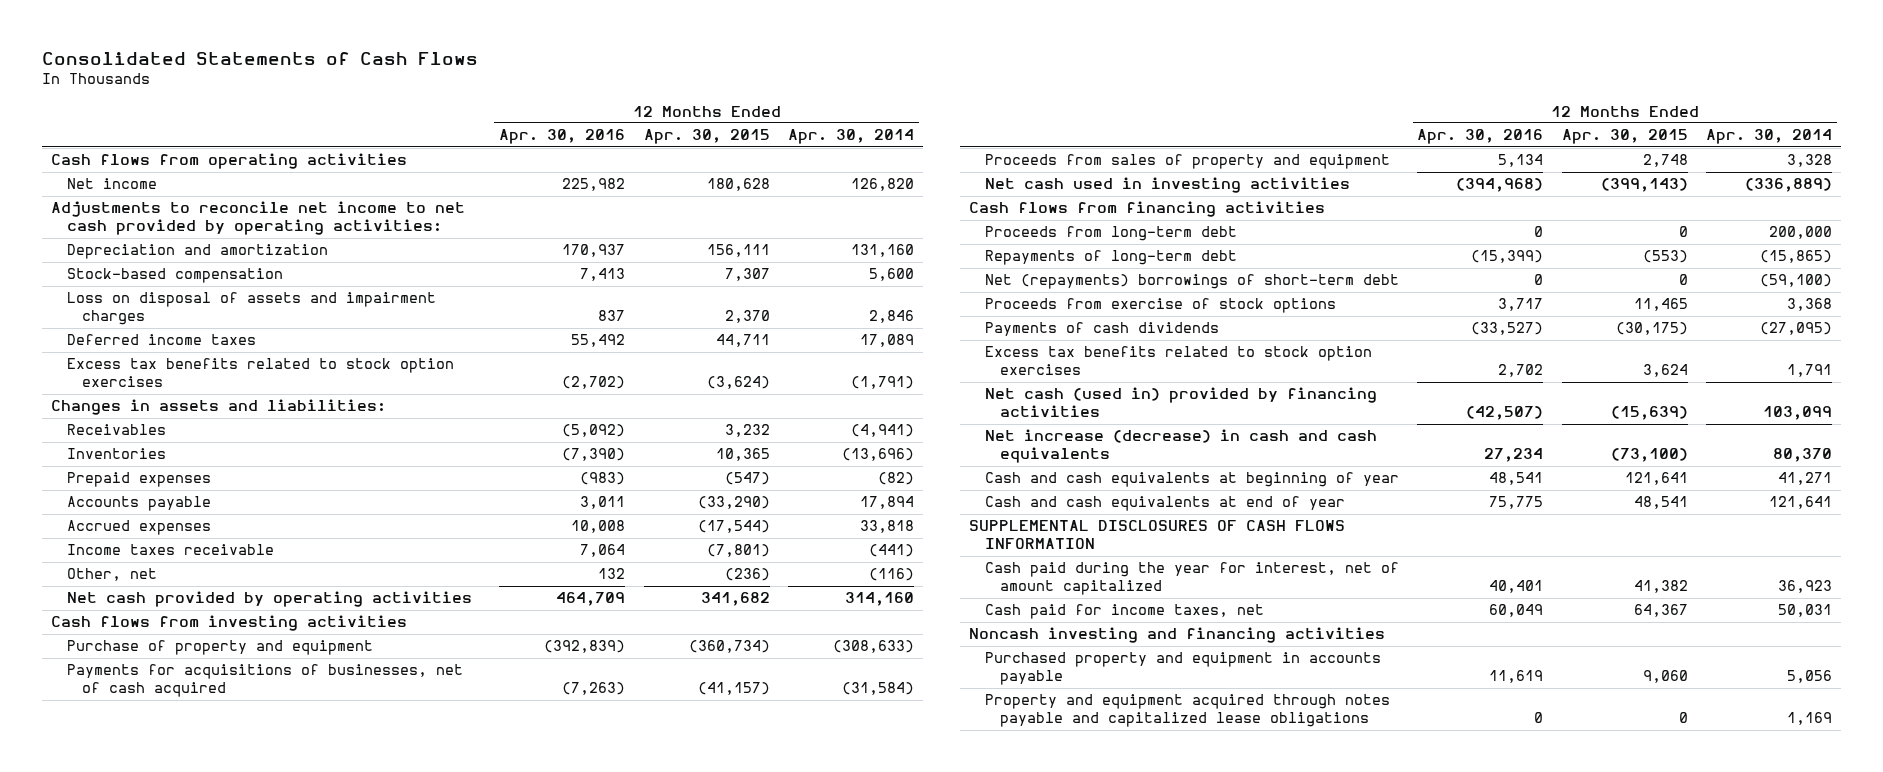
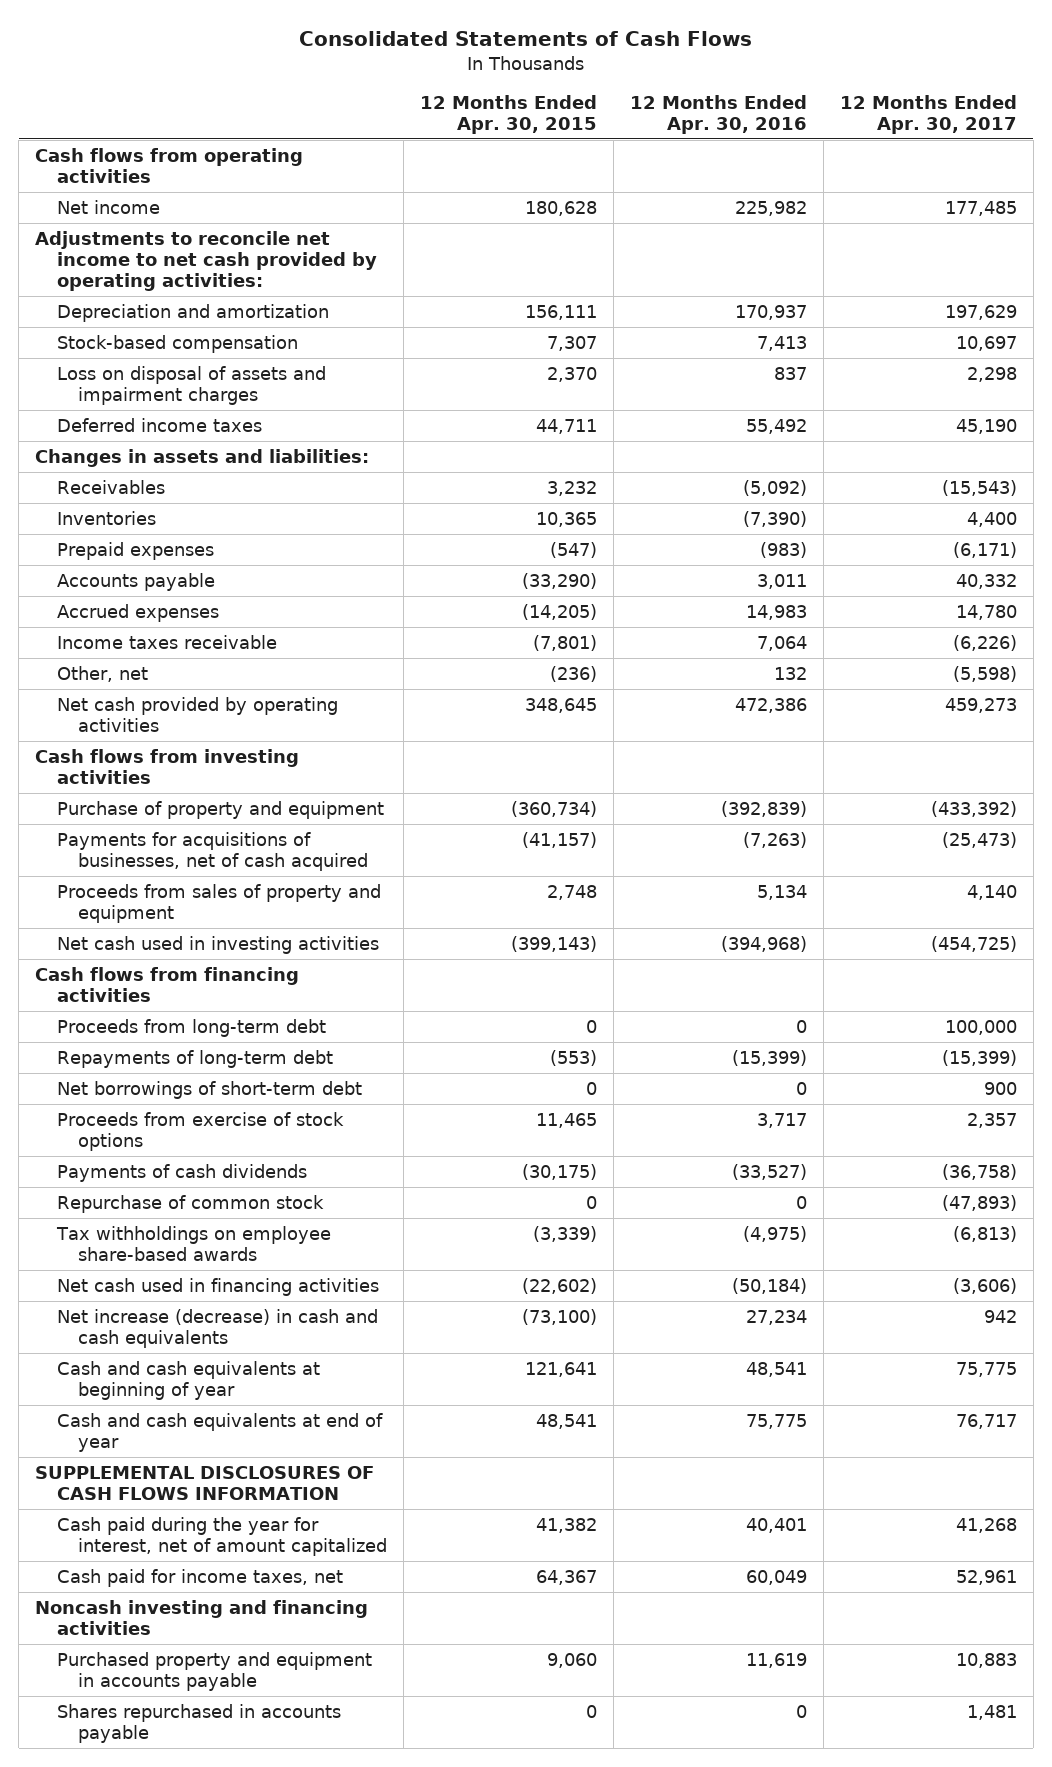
[787,129,914,145] Apr. 30, 2014 -> none
none -> [839,94,1017,134] 12 Months Ended Apr. 30, 2017
[66,358,454,388] Excess tax benefits related to stock option exercises -> none
[571,520,626,534] 10,008 -> [745,604,807,620] 14,983
[697,520,770,534] (17,544) -> [521,603,597,620] (14,205)
[556,592,626,607] 464,709 -> [734,697,807,713] 472,386
[700,592,770,607] 341,682 -> [524,697,597,713] 348,645
[984,274,1399,290] Net (repayments) borrowings of short-term debt -> [56,1080,362,1099] Net borrowings of short-term debt
[984,346,1372,376] Excess tax benefits related to stock option exercises -> none
none -> [56,1194,324,1213] Repurchase of common stock
none -> [55,1225,331,1261] Tax withholdings on employee share-based awards
[984,387,1377,418] Net cash (used in) provided by financing activities -> [56,1277,379,1296] Net cash used in financing activities
[1466,406,1544,421] (42,507) -> [731,1277,807,1294] (50,184)
[1610,406,1688,421] (15,639) -> [521,1277,597,1294] (22,602)
[984,694,1390,728] Property and equipment acquired through notes payable and capitalized lease obligations -> none
none -> [56,1703,341,1743] Shares repurchased in accounts payable

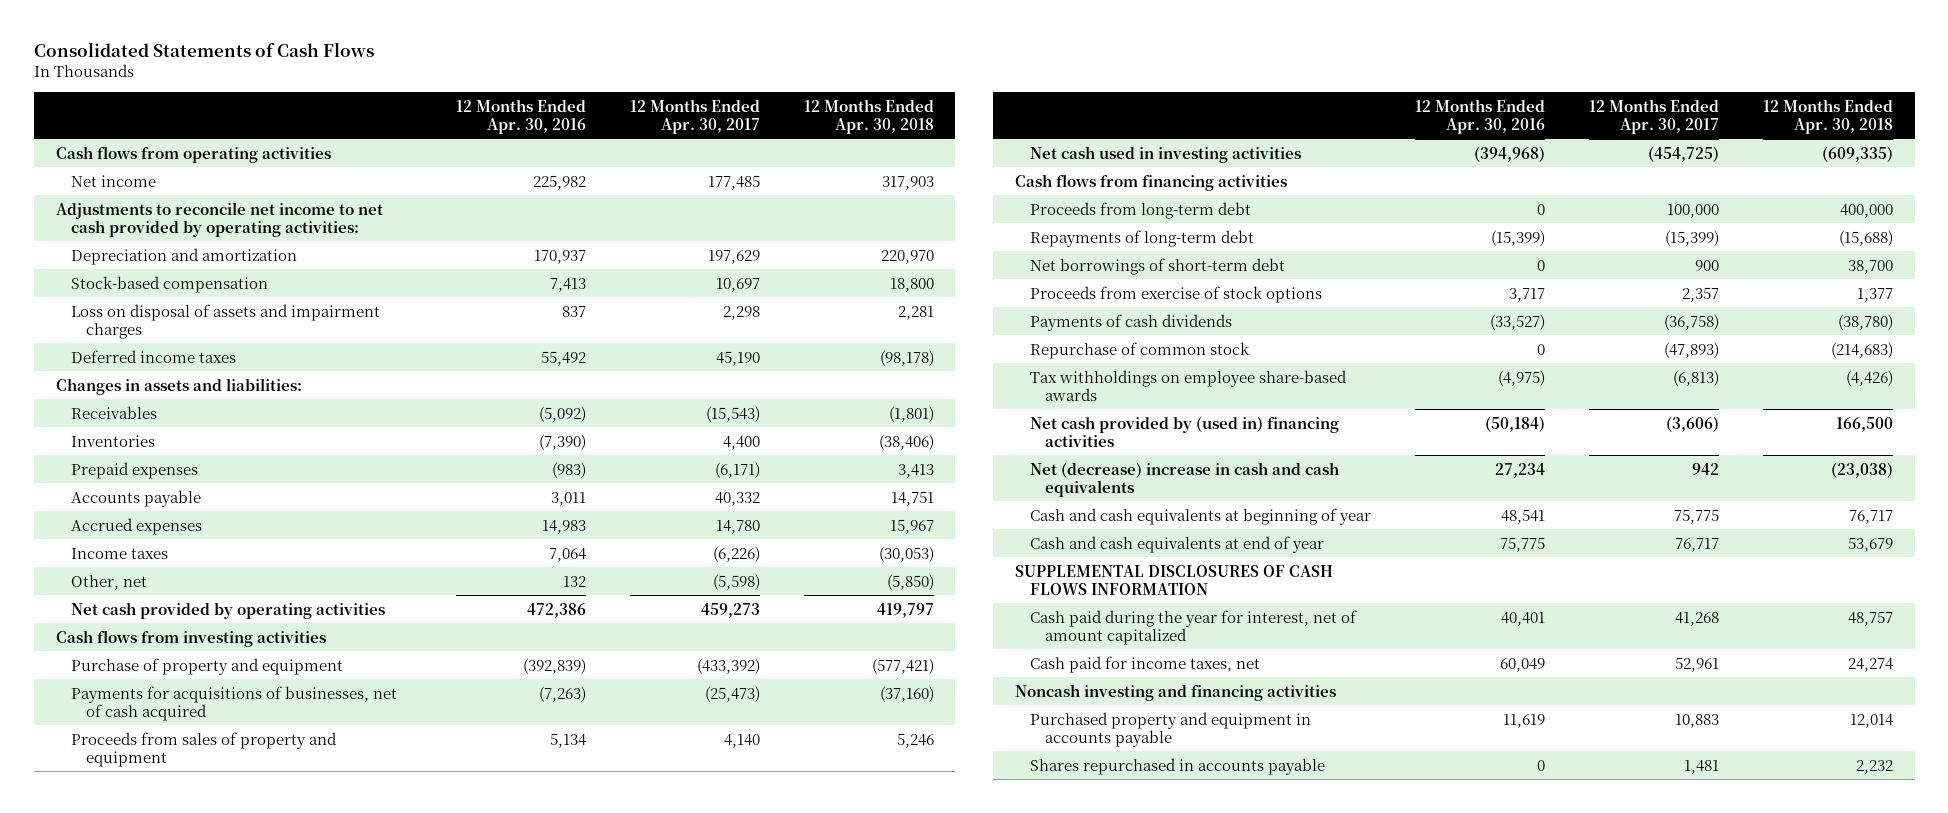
[419,94,597,134] 12 Months Ended Apr. 30, 2015 -> none
none -> [803,98,934,134] 12 Months Ended Apr. 30, 2018
[56,634,277,649] Income taxes receivable -> [70,547,168,559] Income taxes
[56,1277,379,1296] Net cash used in financing activities -> [1029,415,1339,447] Net cash provided by (used in) financing activities
[56,1308,378,1348] Net increase (decrease) in cash and cash equivalents -> [1029,461,1339,497] Net (decrease) increase in cash and cash equivalents

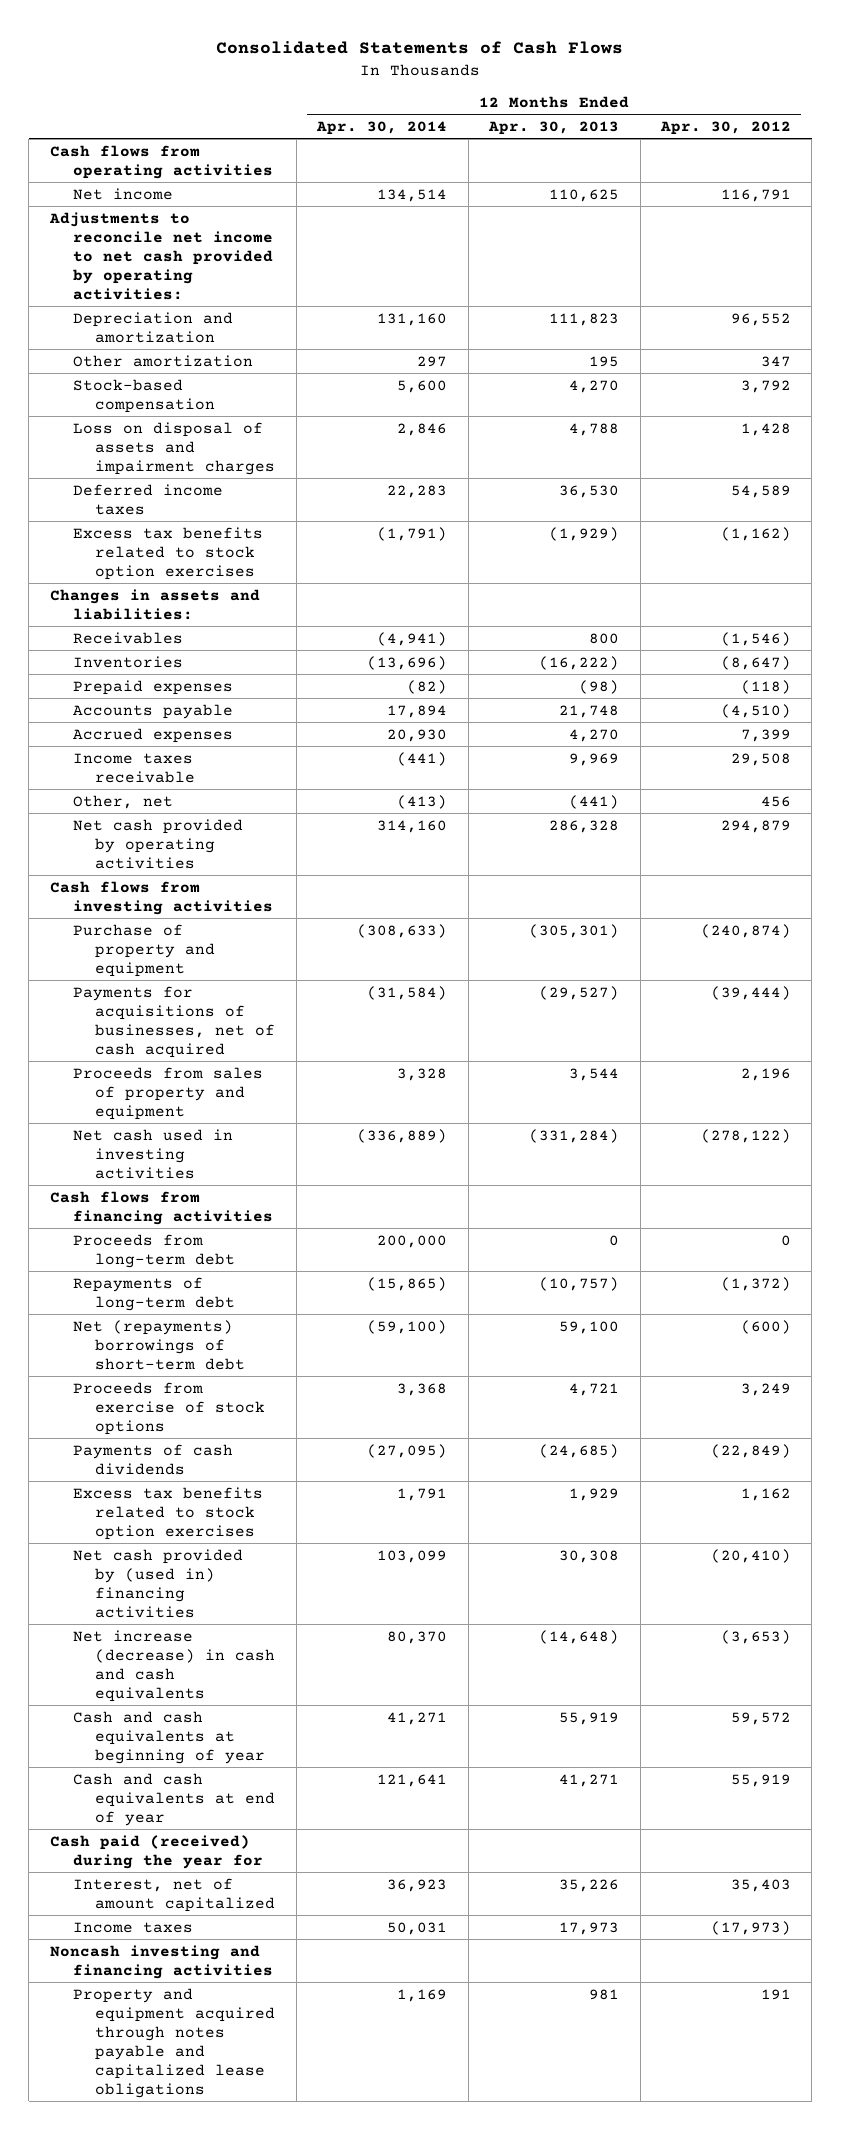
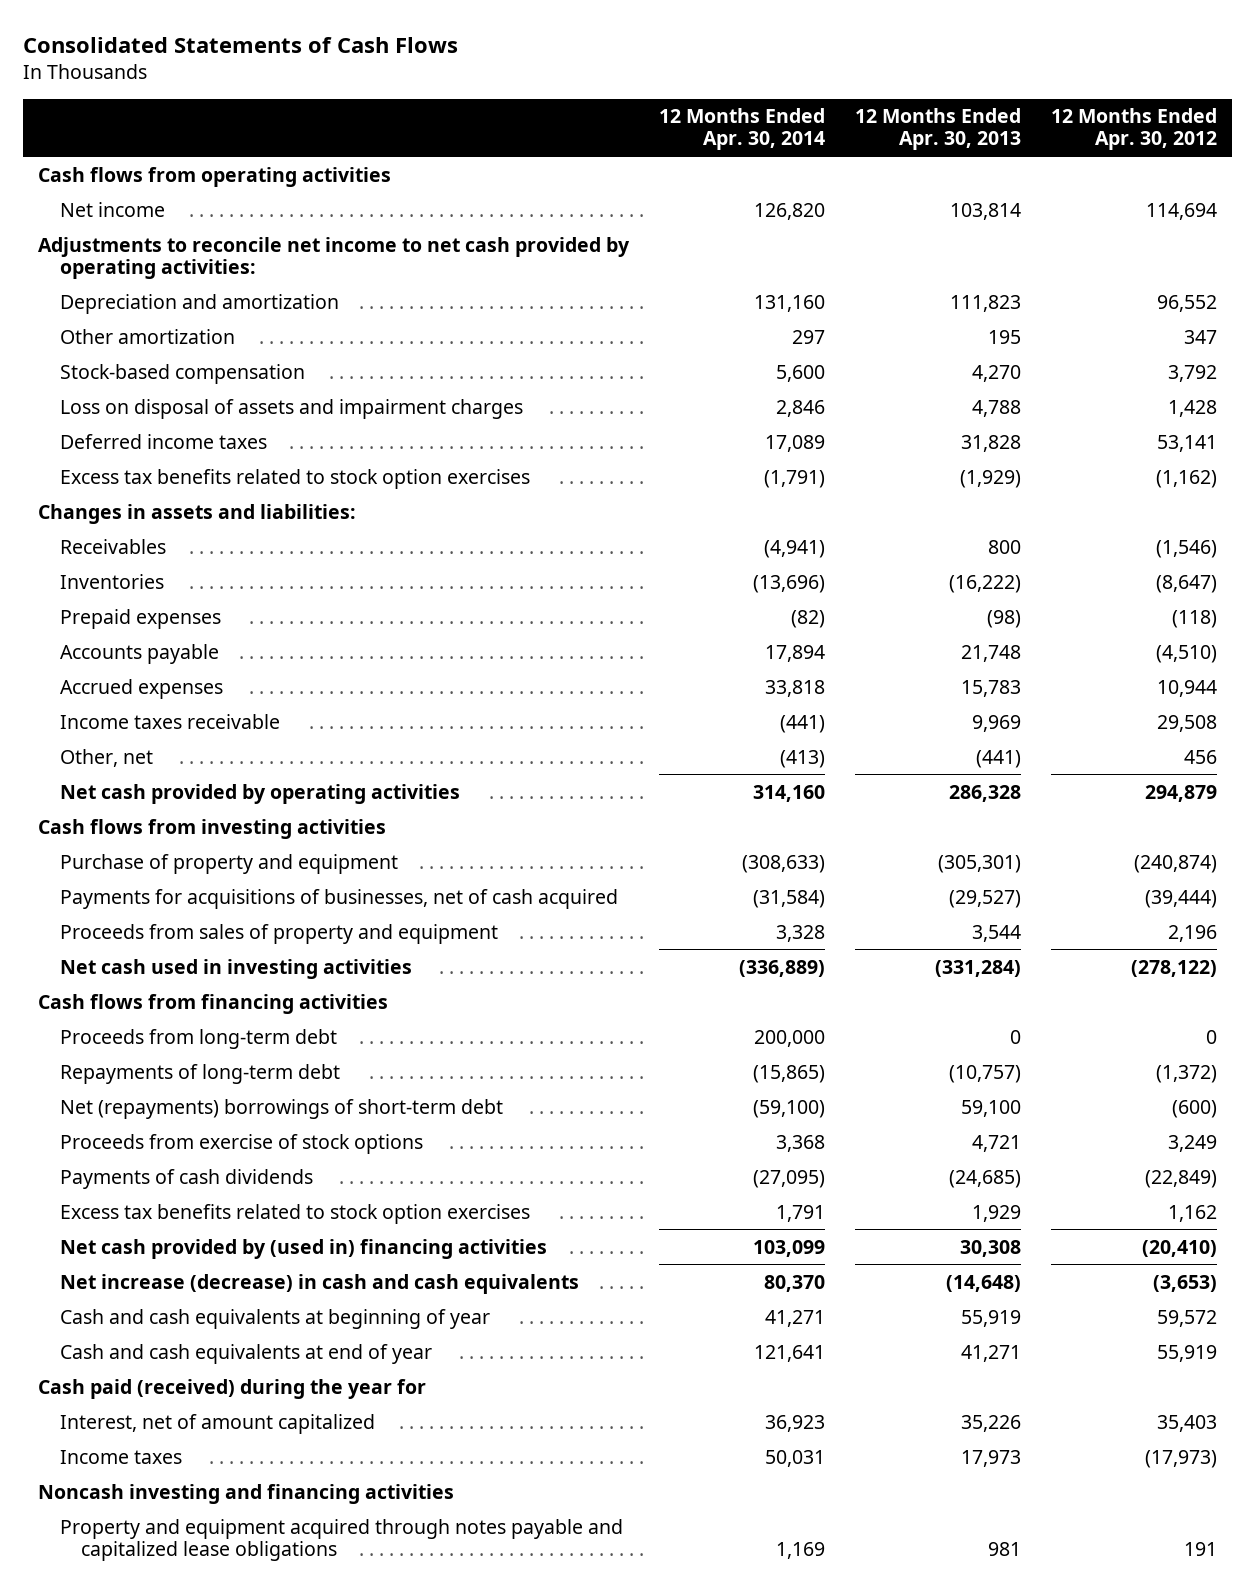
[377,188,448,202] 134,514 -> [754,202,826,220] 126,820
[549,188,620,202] 110,625 -> [950,202,1022,220] 103,814
[721,188,792,202] 116,791 -> [1145,202,1217,220] 114,694
[387,484,448,498] 22,283 -> [765,434,826,452] 17,089
[559,484,620,498] 36,530 -> [961,434,1022,452] 31,828
[731,484,792,498] 54,589 -> [1156,434,1217,452] 53,141
[387,728,448,742] 20,930 -> [765,679,826,697] 33,818
[569,728,620,742] 4,270 -> [961,679,1022,697] 15,783
[741,728,792,742] 7,399 -> [1156,679,1217,697] 10,944

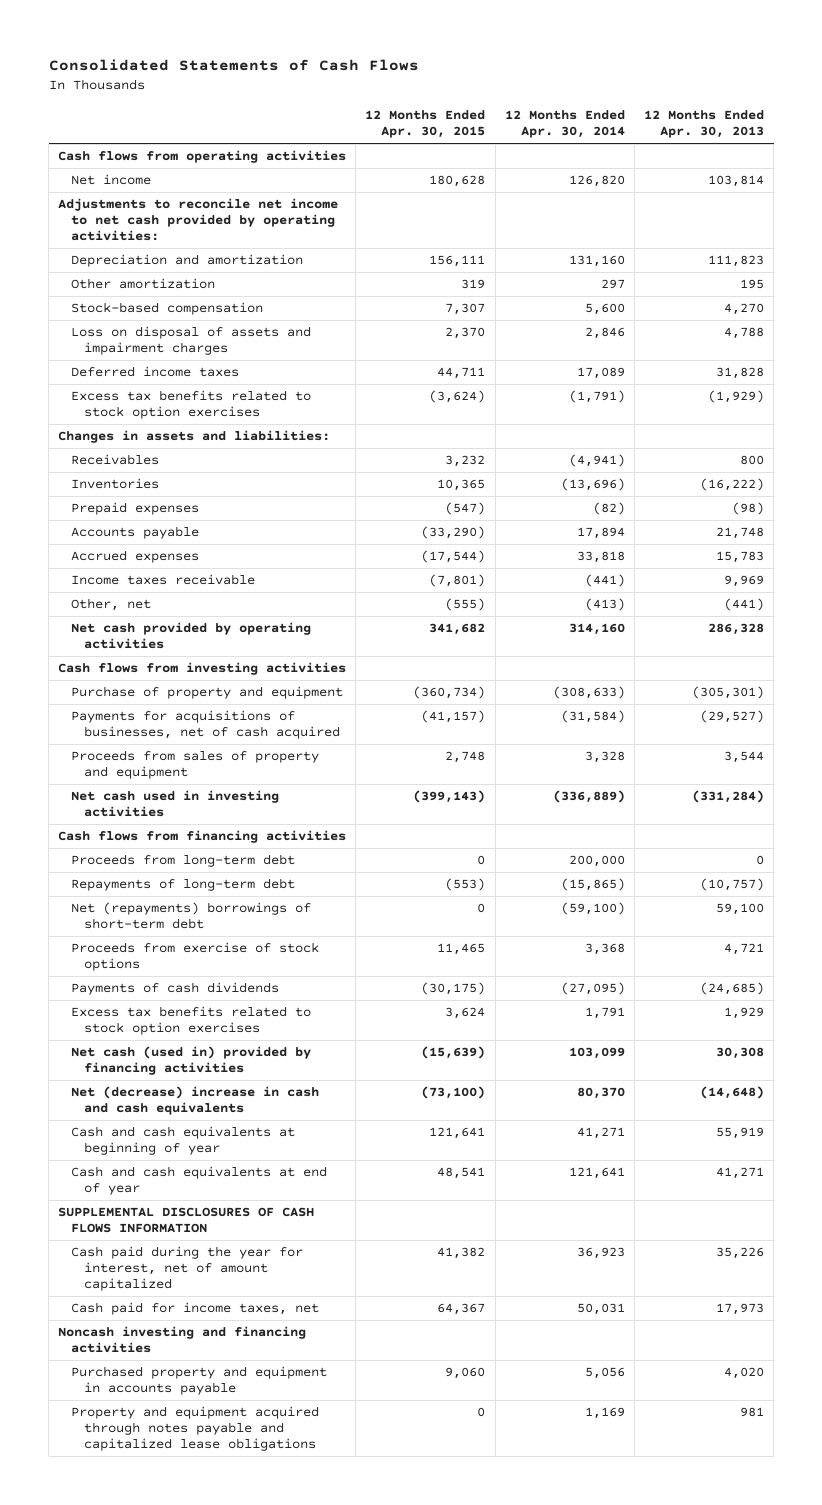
[1050,108,1217,151] 12 Months Ended Apr. 30, 2012 -> none
none -> [365,110,486,139] 12 Months Ended Apr. 30, 2015
[59,1238,547,1259] Net cash provided by (used in) financing activities -> [70,1045,311,1076] Net cash (used in) provided by financing activities
[59,1273,579,1294] Net increase (decrease) in cash and cash equivalents -> [70,1085,319,1116] Net (decrease) increase in cash and cash equivalents
[38,1378,427,1399] Cash paid (received) during the year for -> none
none -> [58,1206,315,1234] SUPPLEMENTAL DISCLOSURES OF CASH FLOWS INFORMATION
[59,1413,375,1434] Interest, net of amount capitalized -> [70,1245,303,1292] Cash paid during the year for interest, net of amount capitalized
[59,1449,182,1464] Income taxes -> [70,1301,319,1315] Cash paid for income taxes, net
none -> [70,1365,327,1396] Purchased property and equipment in accounts payable

